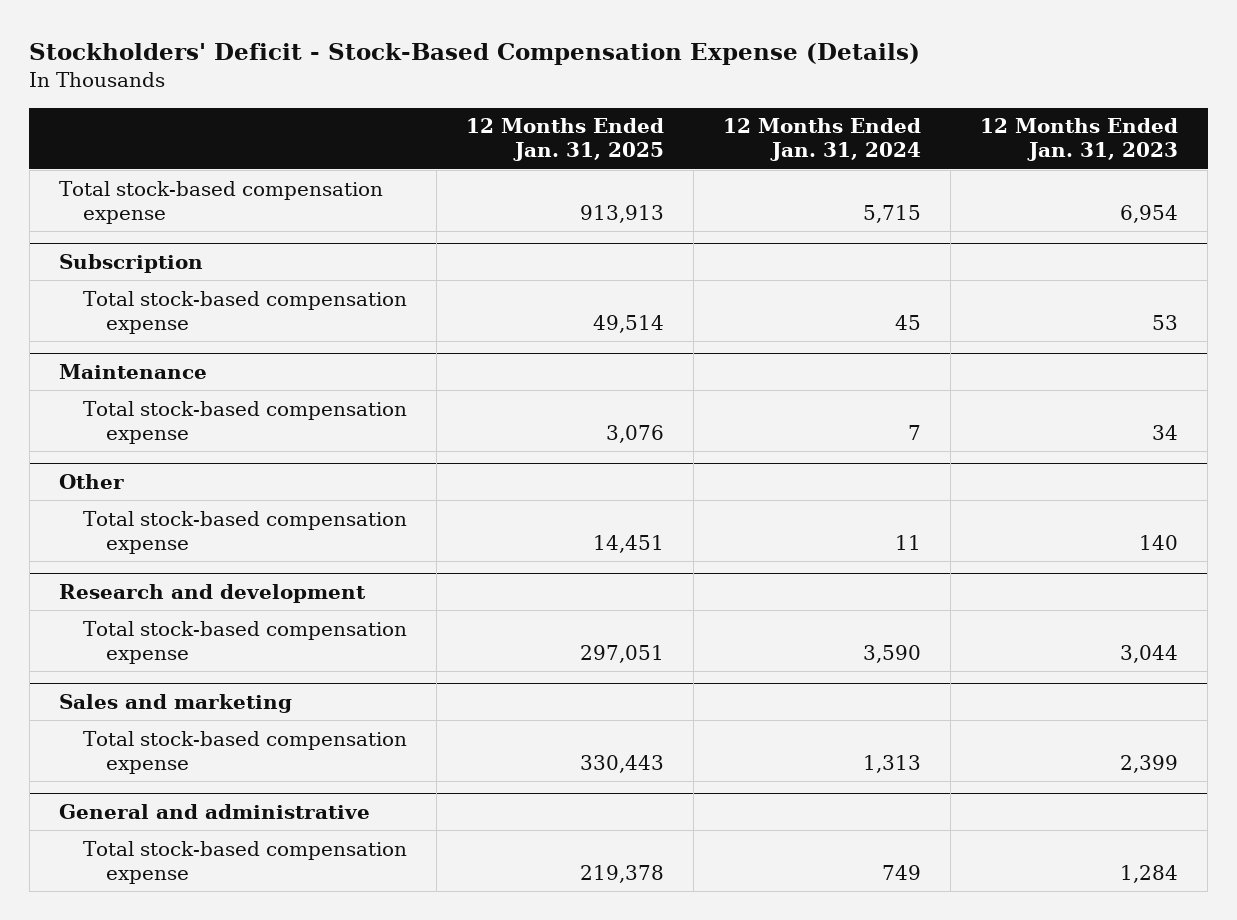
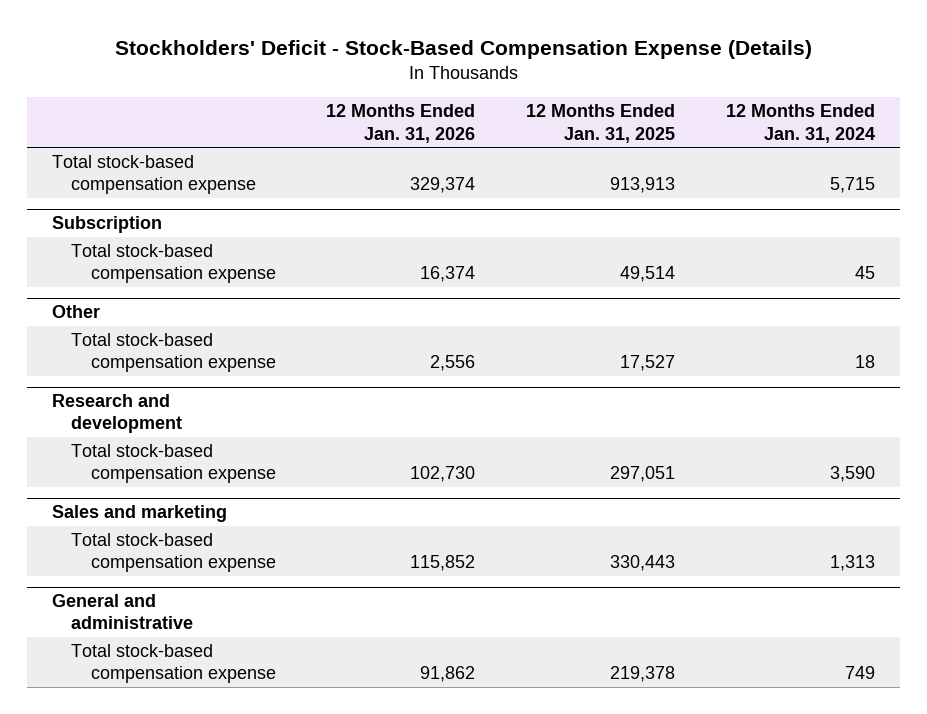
[979,118,1178,162] 12 Months Ended Jan. 31, 2023 -> none
none -> [326,104,476,143] 12 Months Ended Jan. 31, 2026
[58,363,207,379] Maintenance -> none
[82,400,407,444] Total stock-based compensation expense -> none
[592,534,664,553] 14,451 -> [619,355,675,372] 17,527
[894,534,921,550] 11 -> [854,355,875,369] 18

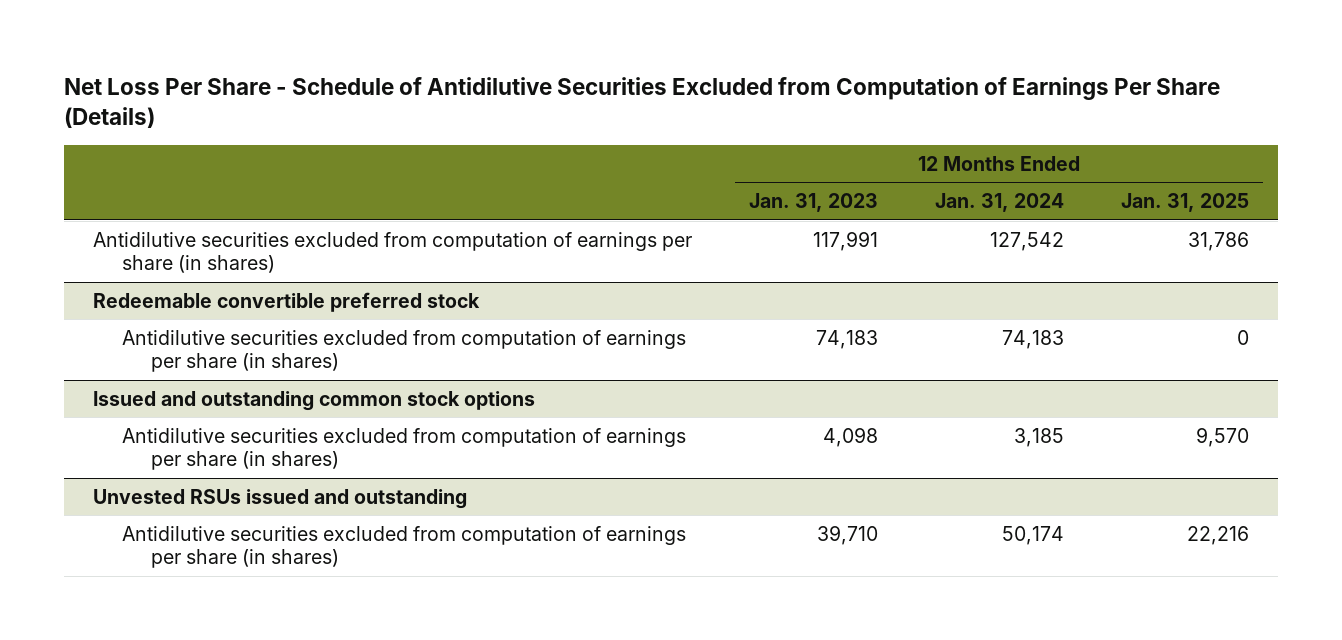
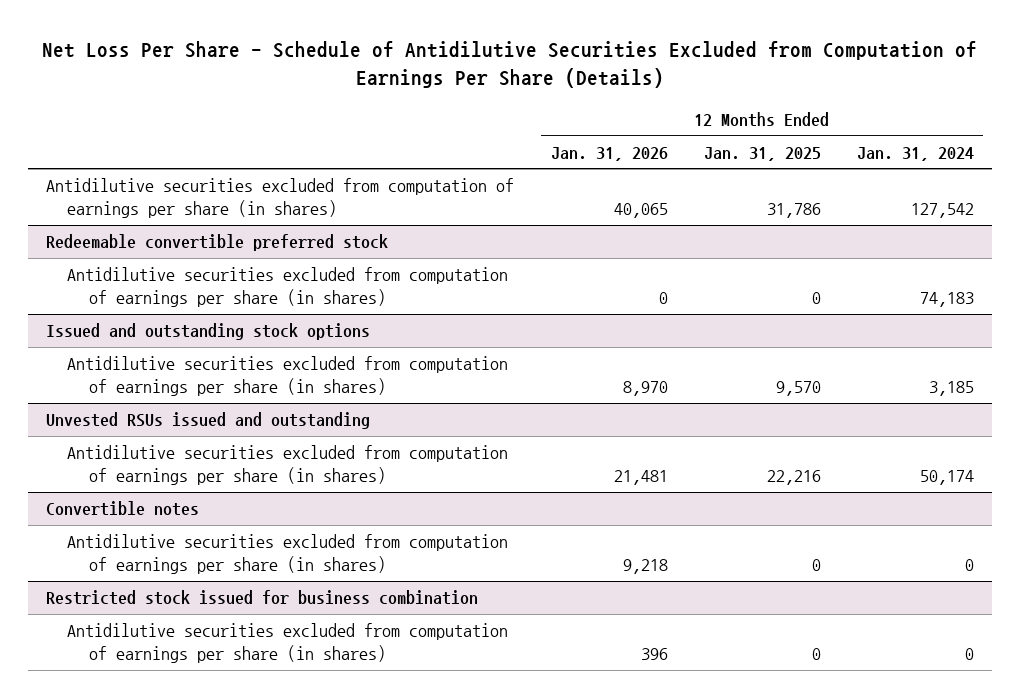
[749,192,879,212] Jan. 31, 2023 -> none
none -> [550,146,668,161] Jan. 31, 2026
[92,390,535,411] Issued and outstanding common stock options -> [46,323,371,341] Issued and outstanding stock options
none -> [46,501,200,517] Convertible notes
none -> [67,534,509,574] Antidilutive securities excluded from computation of earnings per share (in shares)
none -> [46,590,479,606] Restricted stock issued for business combination
none -> [67,623,509,663] Antidilutive securities excluded from computation of earnings per share (in shares)

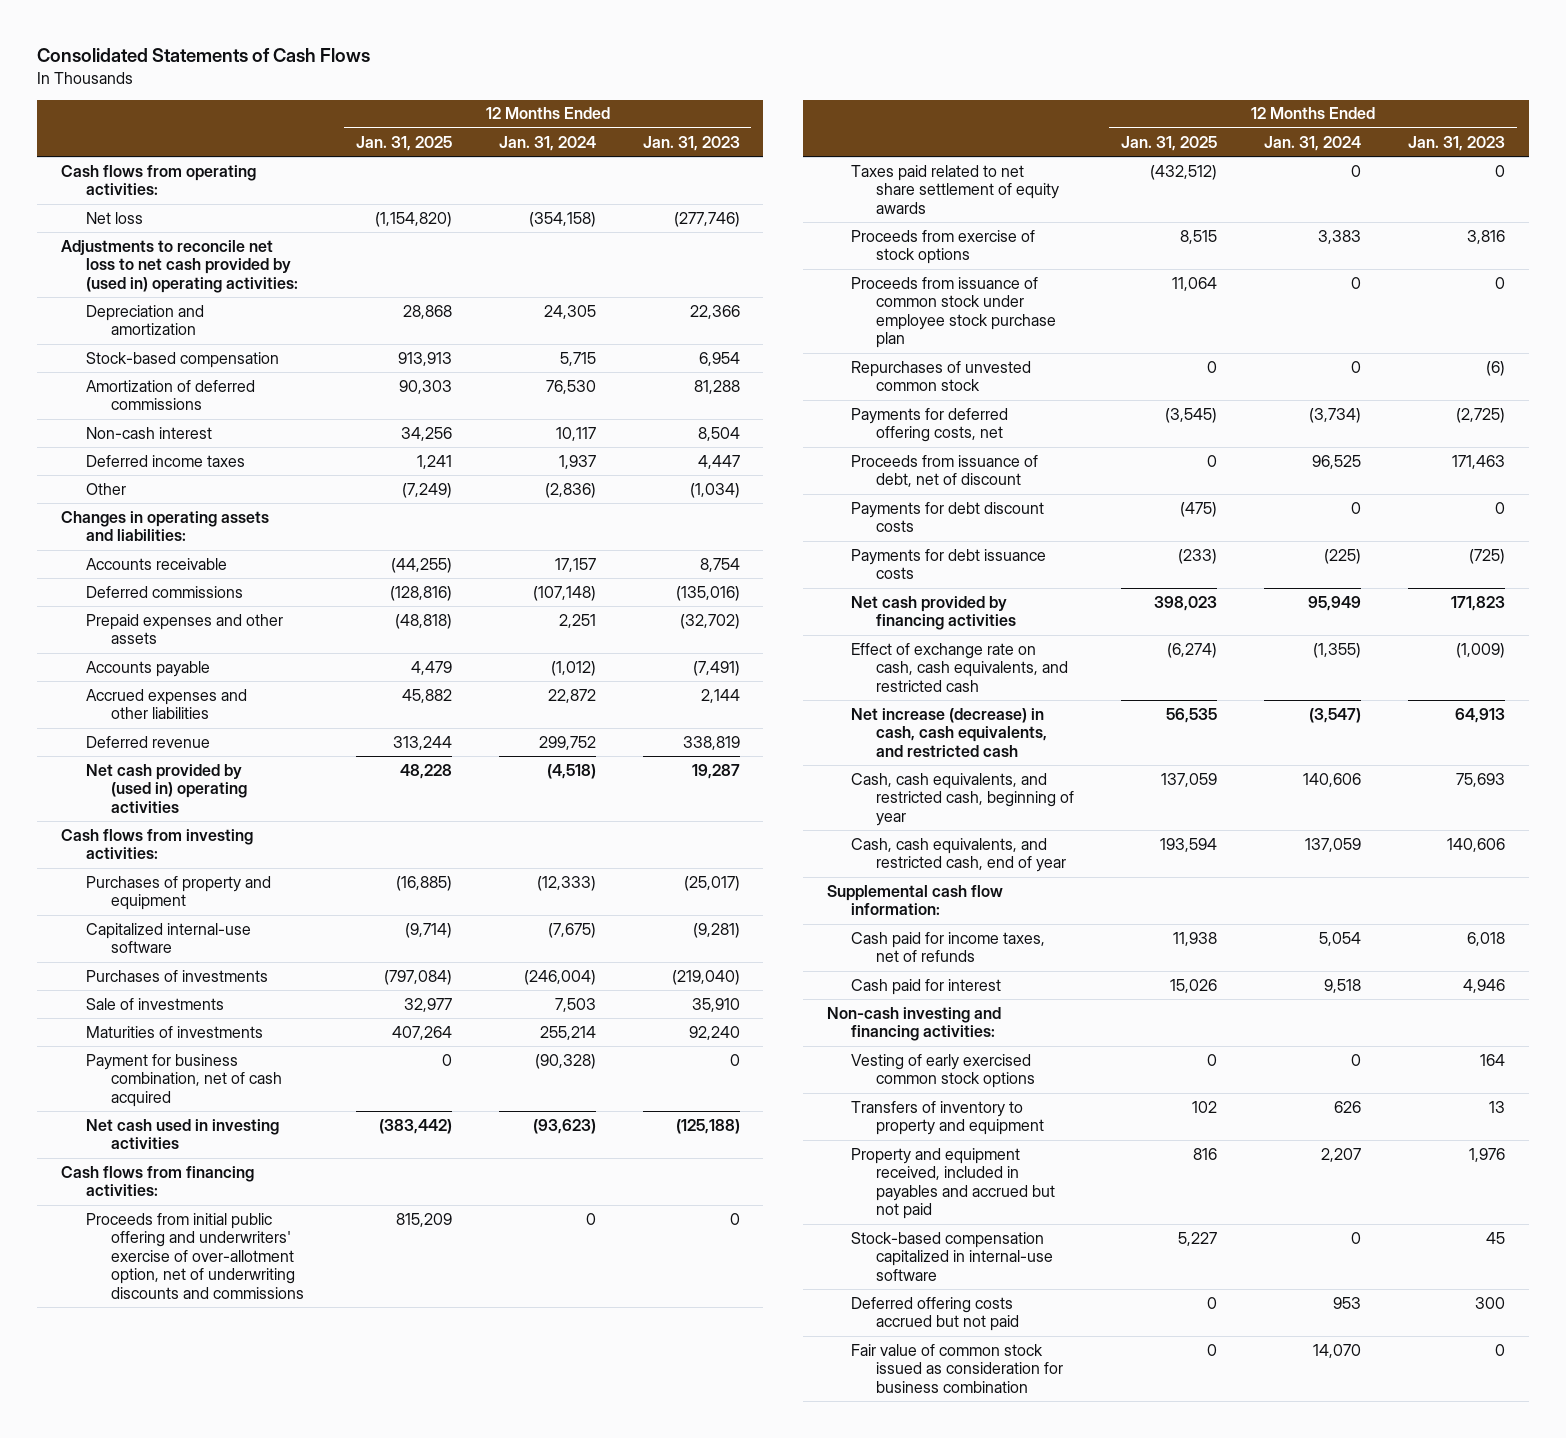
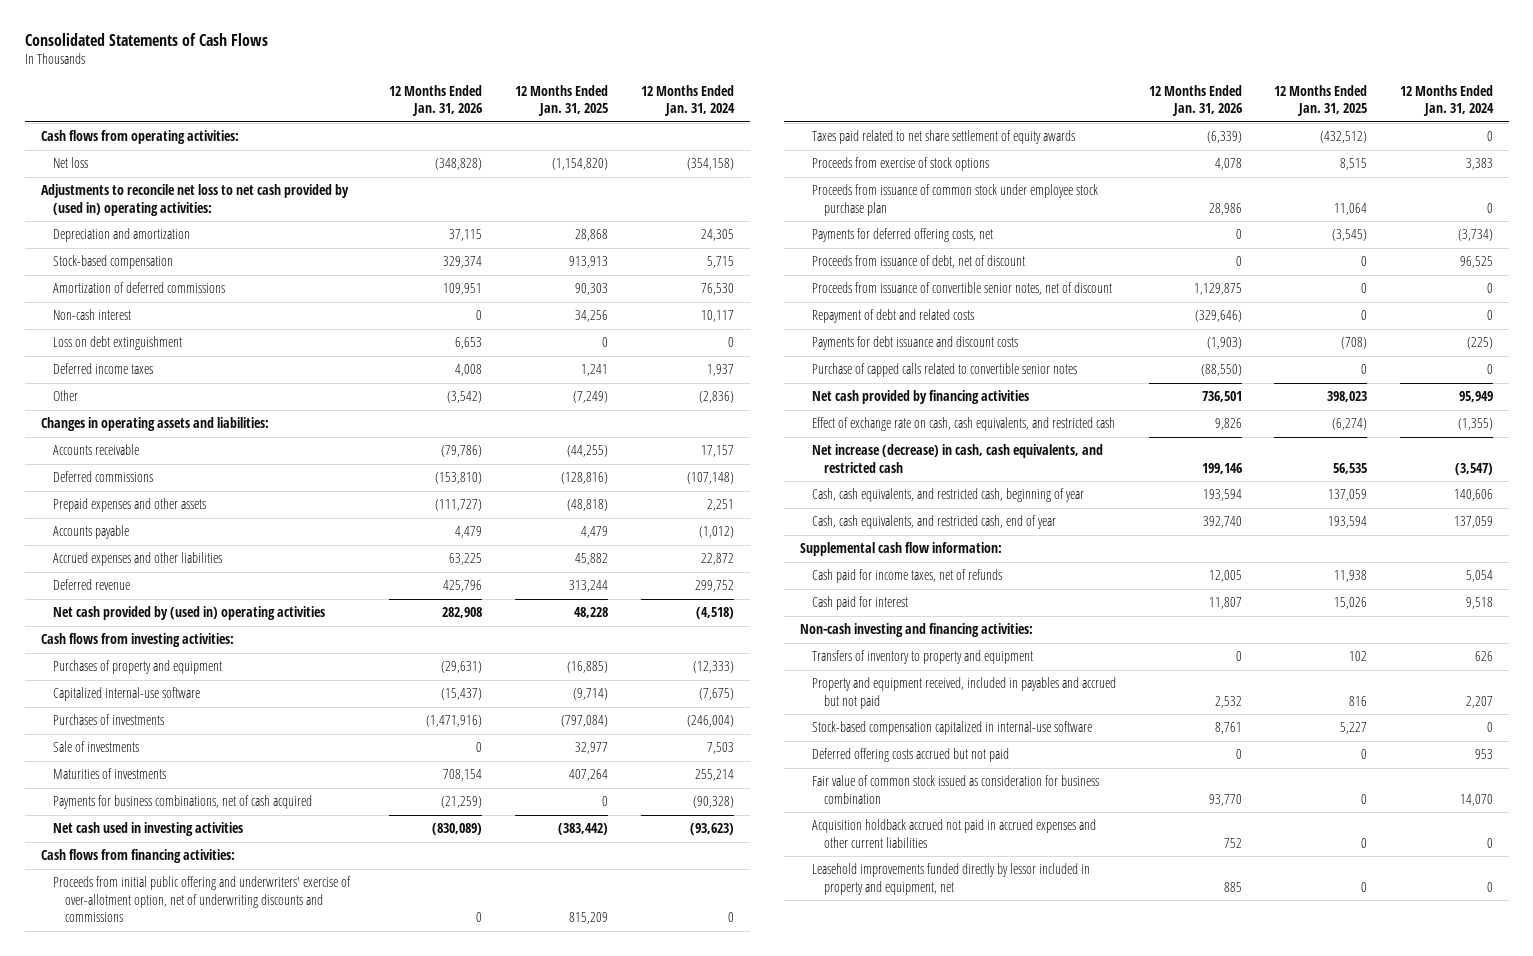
[642,135,740,151] Jan. 31, 2023 -> none
none -> [389,84,483,117] 12 Months Ended Jan. 31, 2026
none -> [52,336,182,351] Loss on debt extinguishment
[85,1053,282,1107] Payment for business combination, net of cash acquired -> [52,795,312,810] Payments for business combinations, net of cash acquired
[851,360,1032,392] Repurchases of unvested common stock -> none
[851,501,1045,533] Payments for debt discount costs -> none
none -> [812,282,1113,296] Proceeds from issuance of convertible senior notes, net of discount
none -> [812,309,975,324] Repayment of debt and related costs
[851,548,1047,580] Payments for debt issuance costs -> [812,336,1019,351] Payments for debt issuance and discount costs
[1178,548,1218,564] (233) -> [1341,337,1368,350] (708)
none -> [812,363,1078,378] Purchase of capped calls related to convertible senior notes
[851,1053,1036,1089] Vesting of early exercised common stock options -> none
none -> [812,819,1097,848] Acquisition holdback accrued not paid in accrued expenses and other current liabilities
none -> [812,863,1091,895] Leasehold improvements funded directly by lessor included in property and equipment, net

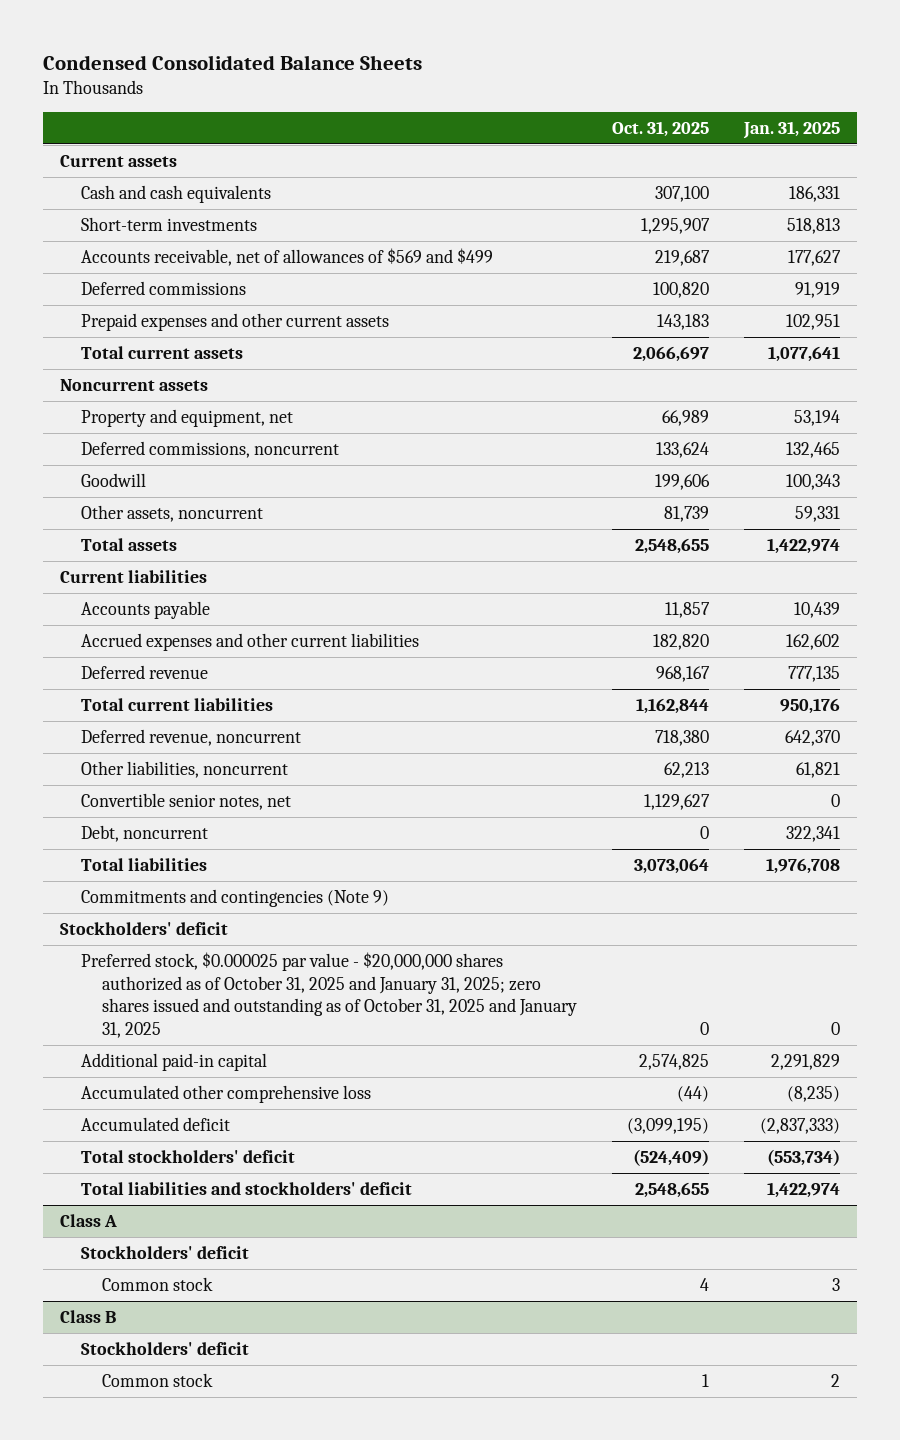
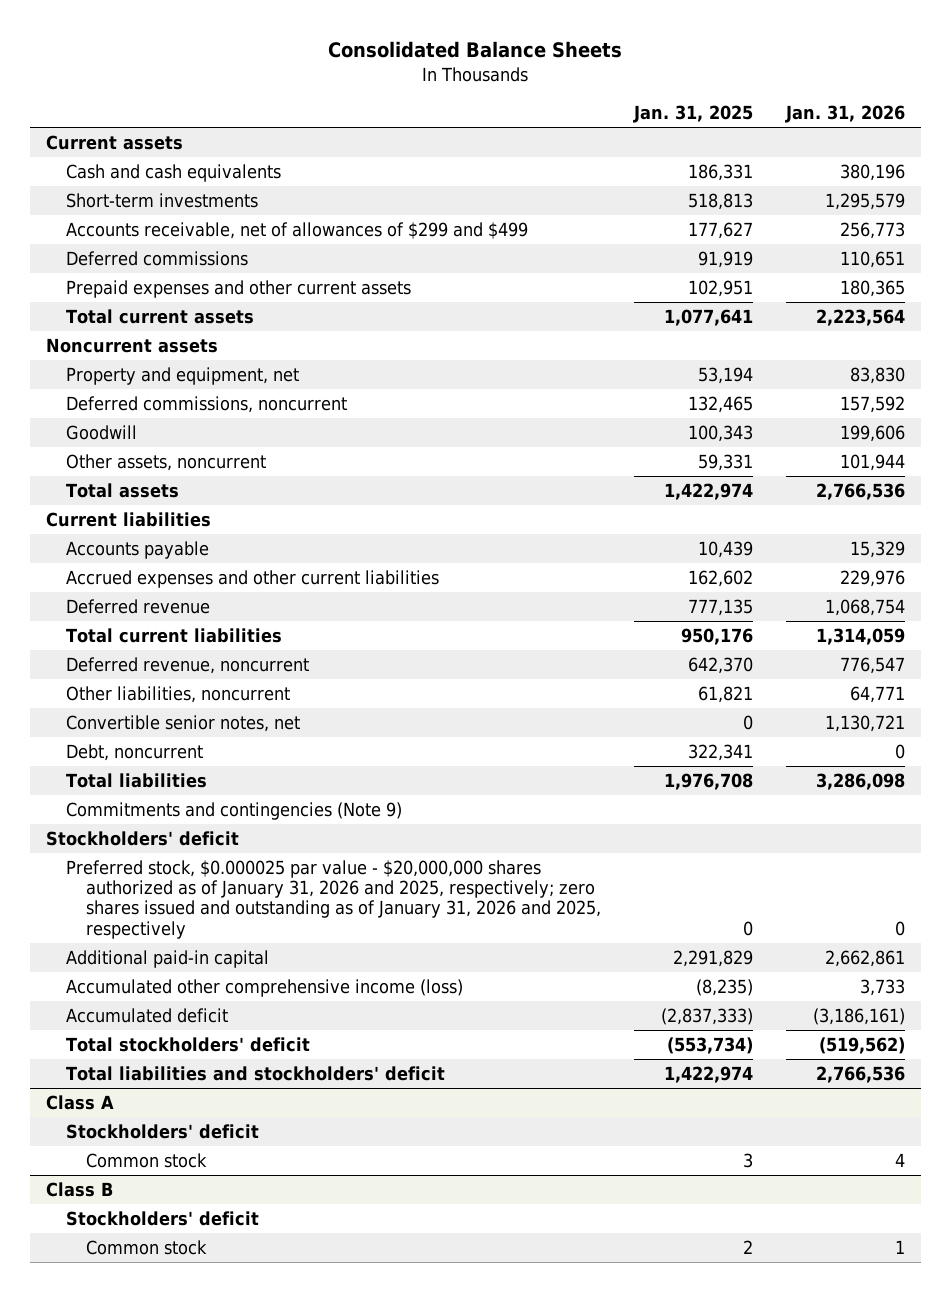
[42,55,422,71] Condensed Consolidated Balance Sheets -> [328,41,623,59] Consolidated Balance Sheets
[611,120,709,137] Oct. 31, 2025 -> none
none -> [784,105,905,124] Jan. 31, 2026
[81,248,494,267] Accounts receivable, net of allowances of $569 and $499 -> [66,221,529,239] Accounts receivable, net of allowances of $299 and $499
[81,952,578,1038] Preferred stock, $0.000025 par value - $20,000,000 shares authorized as of October 31, 2025 and January 31, 2025; zero shares issued and outstanding as of October 31, 2025 and January 31, 2025 -> [66,859,602,939] Preferred stock, $0.000025 par value - $20,000,000 shares authorized as of January 31, 2026 and 2025, respectively; zero shares issued and outstanding as of January 31, 2026 and 2025, respectively
[81,1085,372,1104] Accumulated other comprehensive loss -> [66,978,464,997] Accumulated other comprehensive income (loss)

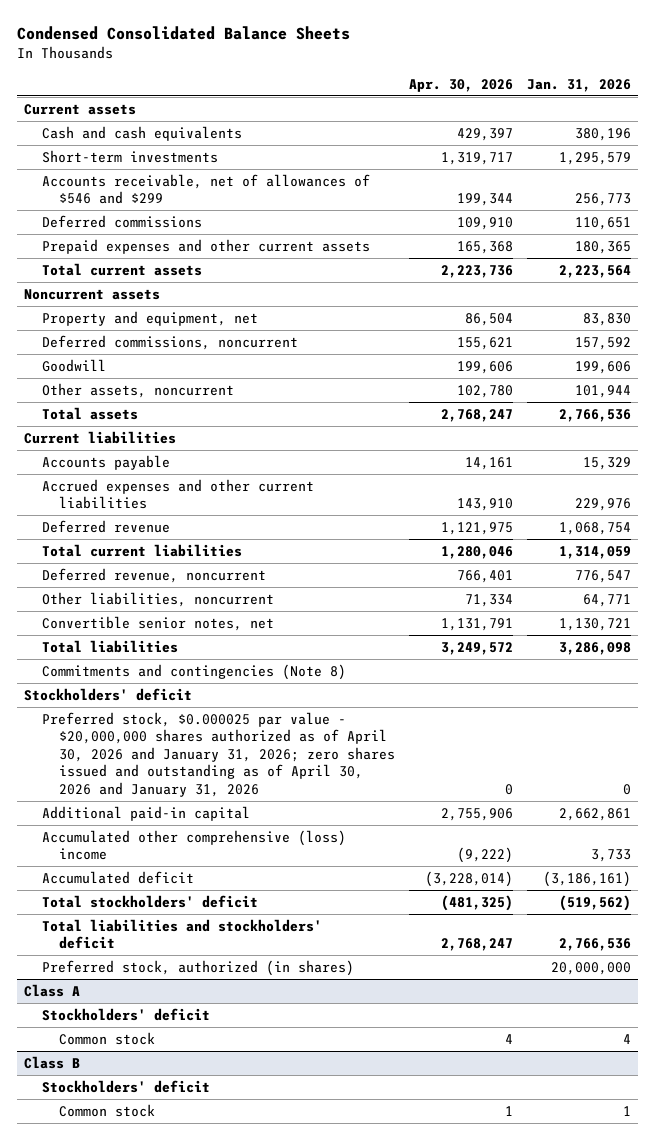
[328,41,623,59] Consolidated Balance Sheets -> [17,26,351,41] Condensed Consolidated Balance Sheets
[632,105,753,124] Jan. 31, 2025 -> none
none -> [409,78,514,92] Apr. 30, 2026
[66,221,529,239] Accounts receivable, net of allowances of $299 and $499 -> [41,173,370,205] Accounts receivable, net of allowances of $546 and $299
[66,743,204,761] Debt, noncurrent -> none
[66,801,403,820] Commitments and contingencies (Note 9) -> [41,663,346,680] Commitments and contingencies (Note 8)
[66,859,602,939] Preferred stock, $0.000025 par value - $20,000,000 shares authorized as of January 31, 2026 and 2025, respectively; zero shares issued and outstanding as of January 31, 2026 and 2025, respectively -> [41,711,396,797] Preferred stock, $0.000025 par value - $20,000,000 shares authorized as of April 30, 2026 and January 31, 2026; zero shares issued and outstanding as of April 30, 2026 and January 31, 2026
[66,978,464,997] Accumulated other comprehensive income (loss) -> [41,829,346,861] Accumulated other comprehensive (loss) income
none -> [41,959,354,976] Preferred stock, authorized (in shares)

